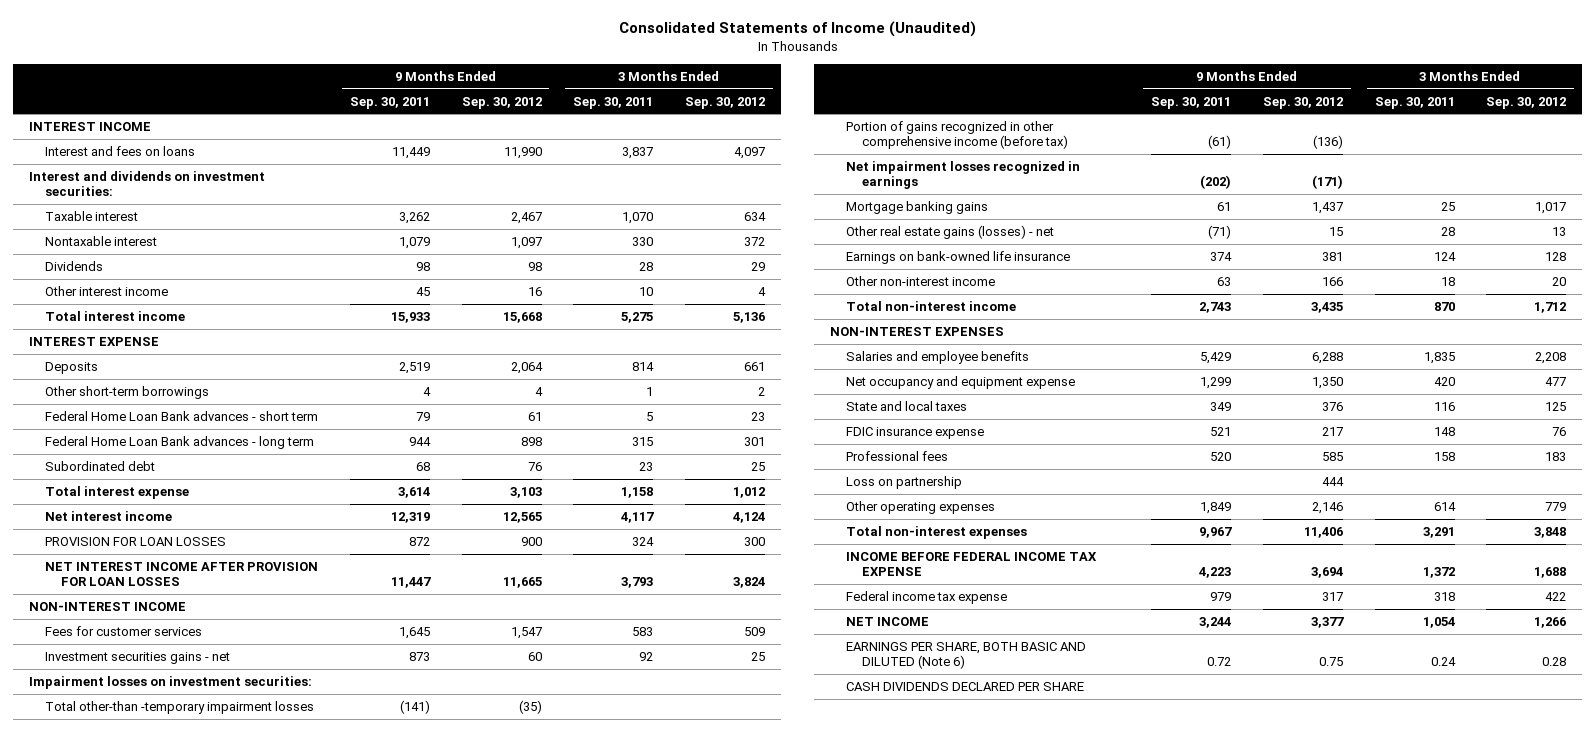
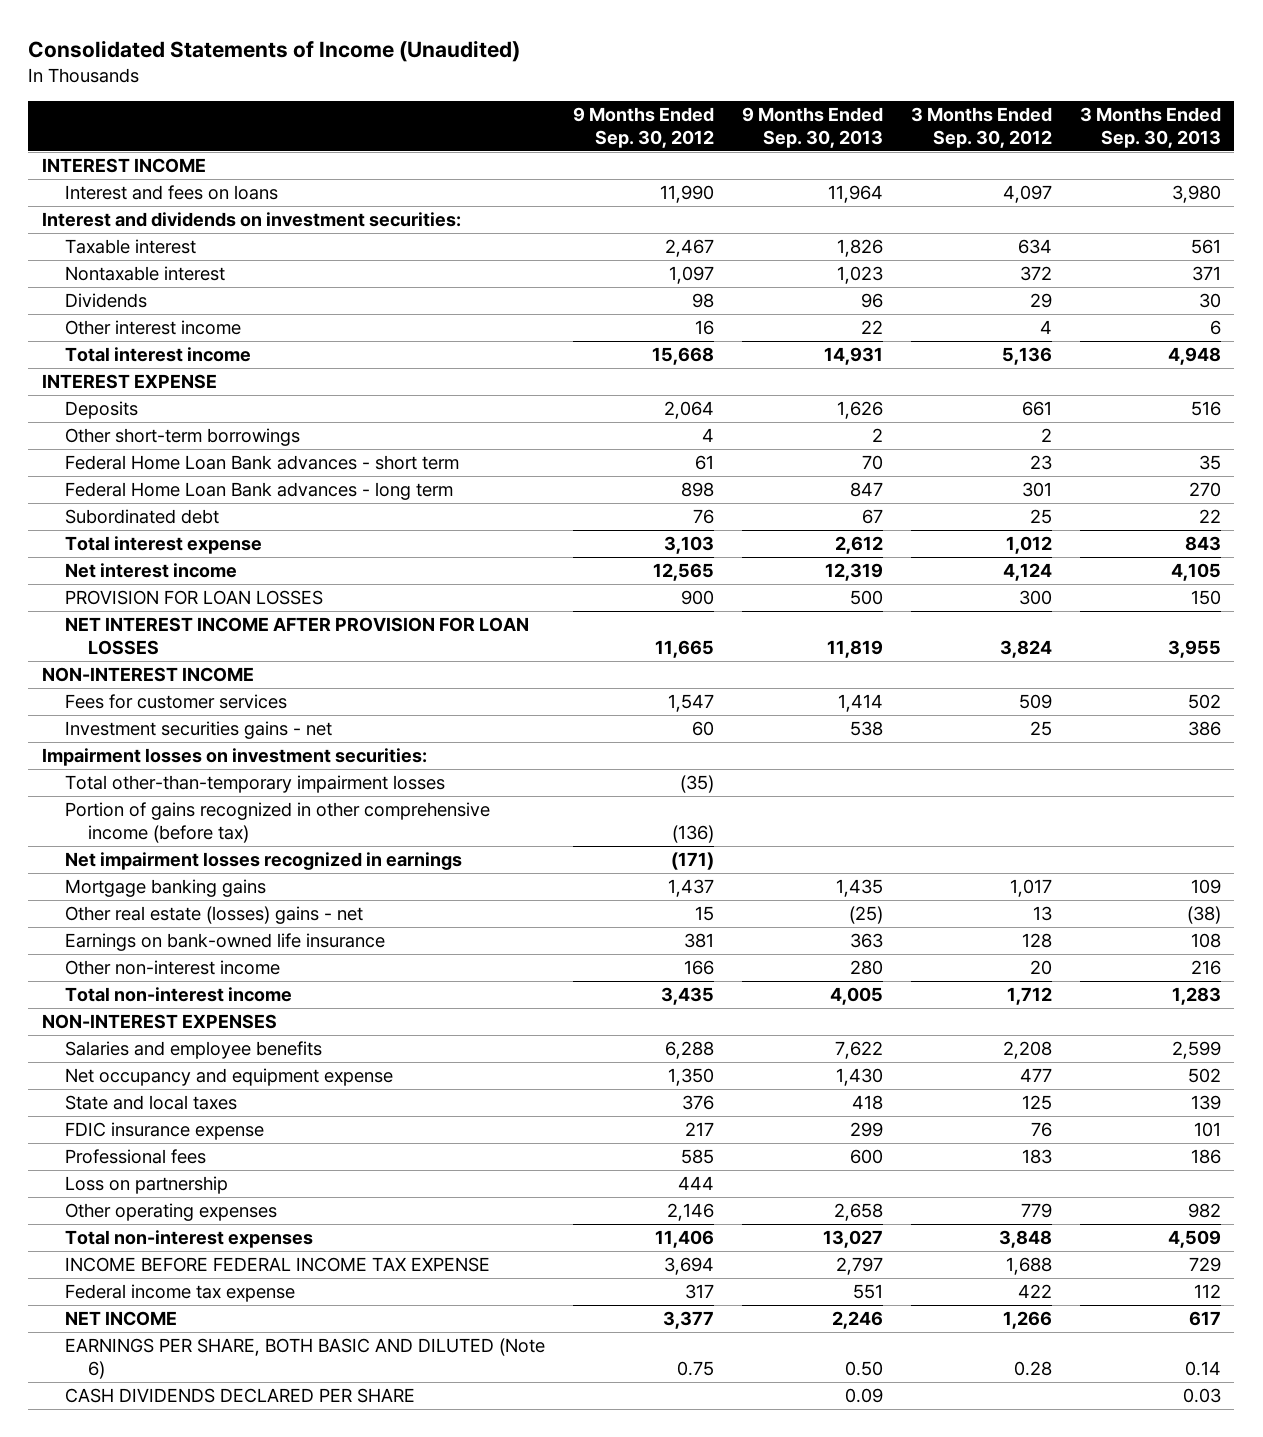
[349,96,430,109] Sep. 30, 2011 -> none
[573,96,654,109] Sep. 30, 2011 -> none
none -> [741,107,883,148] 9 Months Ended Sep. 30, 2013
none -> [1079,107,1221,148] 3 Months Ended Sep. 30, 2013
[44,701,314,715] Total other-than -temporary impairment losses -> [64,775,445,794] Total other-than-temporary impairment losses
[845,225,1054,240] Other real estate gains (losses) - net -> [64,906,363,925] Other real estate (losses) gains - net

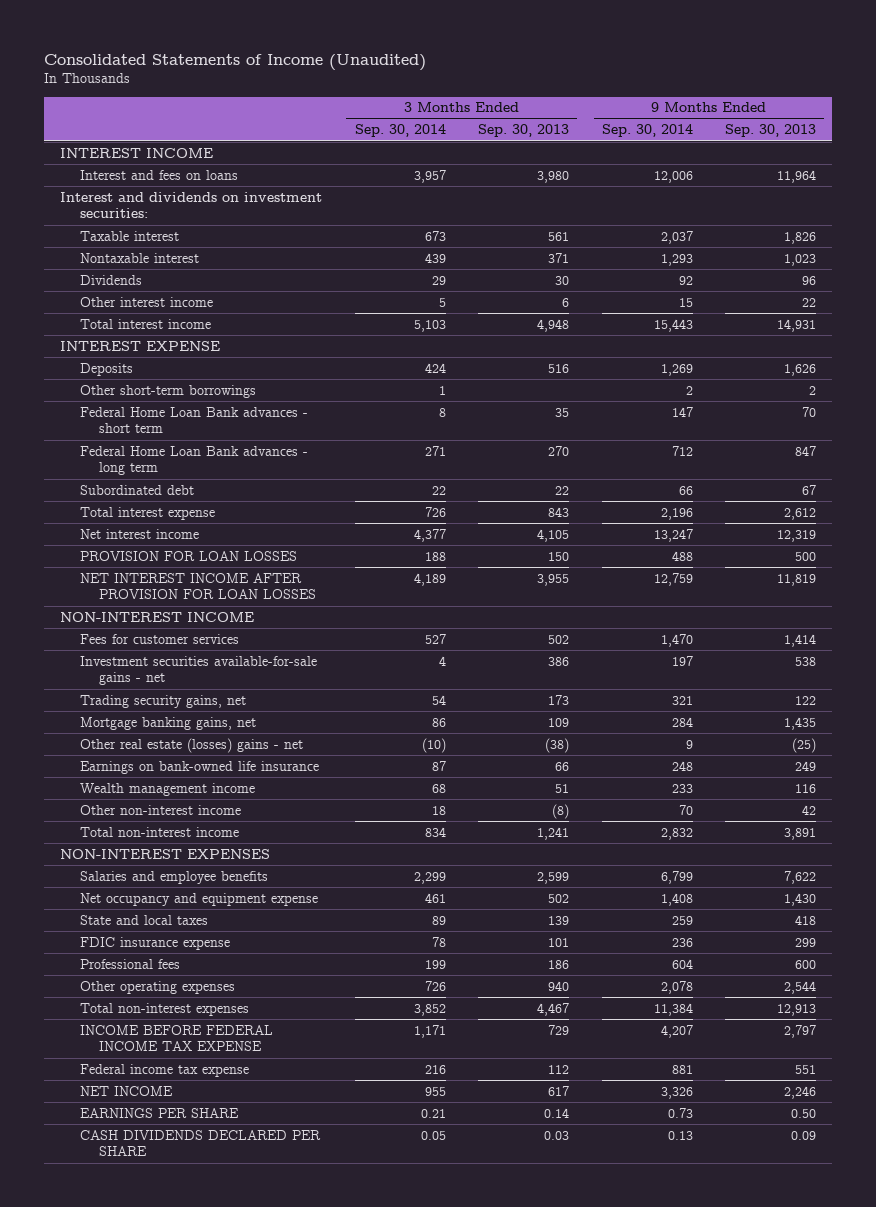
[572,107,714,148] 9 Months Ended Sep. 30, 2012 -> none
[910,107,1052,148] 3 Months Ended Sep. 30, 2012 -> none
none -> [354,124,446,138] Sep. 30, 2014
none -> [601,124,693,138] Sep. 30, 2014
[42,748,428,767] Impairment losses on investment securities: -> none
[64,775,445,794] Total other-than-temporary impairment losses -> none
[64,802,490,843] Portion of gains recognized in other comprehensive income (before tax) -> none
[64,852,462,871] Net impairment losses recognized in earnings -> none
[64,721,332,740] Investment securities gains - net -> [79,655,317,686] Investment securities available-for-sale gains - net
none -> [79,694,246,708] Trading security gains, net
[64,879,266,898] Mortgage banking gains -> [79,716,256,730] Mortgage banking gains, net
[849,933,883,949] 363 -> [795,760,817,771] 249
[1190,933,1221,949] 108 -> [555,761,570,771] 66
none -> [79,782,255,796] Wealth management income
[849,960,883,976] 280 -> [802,804,817,815] 42
[1190,960,1221,976] 216 -> [552,803,570,819] (8)
[829,987,883,1006] 4,005 -> [784,827,817,840] 3,891
[1171,987,1221,1006] 1,283 -> [537,826,570,840] 1,241
[64,1176,228,1195] Loss on partnership -> none
[833,1203,883,1222] 2,658 -> [784,980,817,994] 2,544
[1187,1203,1221,1219] 982 -> [548,980,570,991] 940
[822,1230,883,1249] 13,027 -> [777,1003,817,1016] 12,913
[1167,1230,1221,1249] 4,509 -> [537,1002,570,1016] 4,467
[64,1338,545,1379] EARNINGS PER SHARE, BOTH BASIC AND DILUTED (Note 6) -> [79,1107,239,1118] EARNINGS PER SHARE

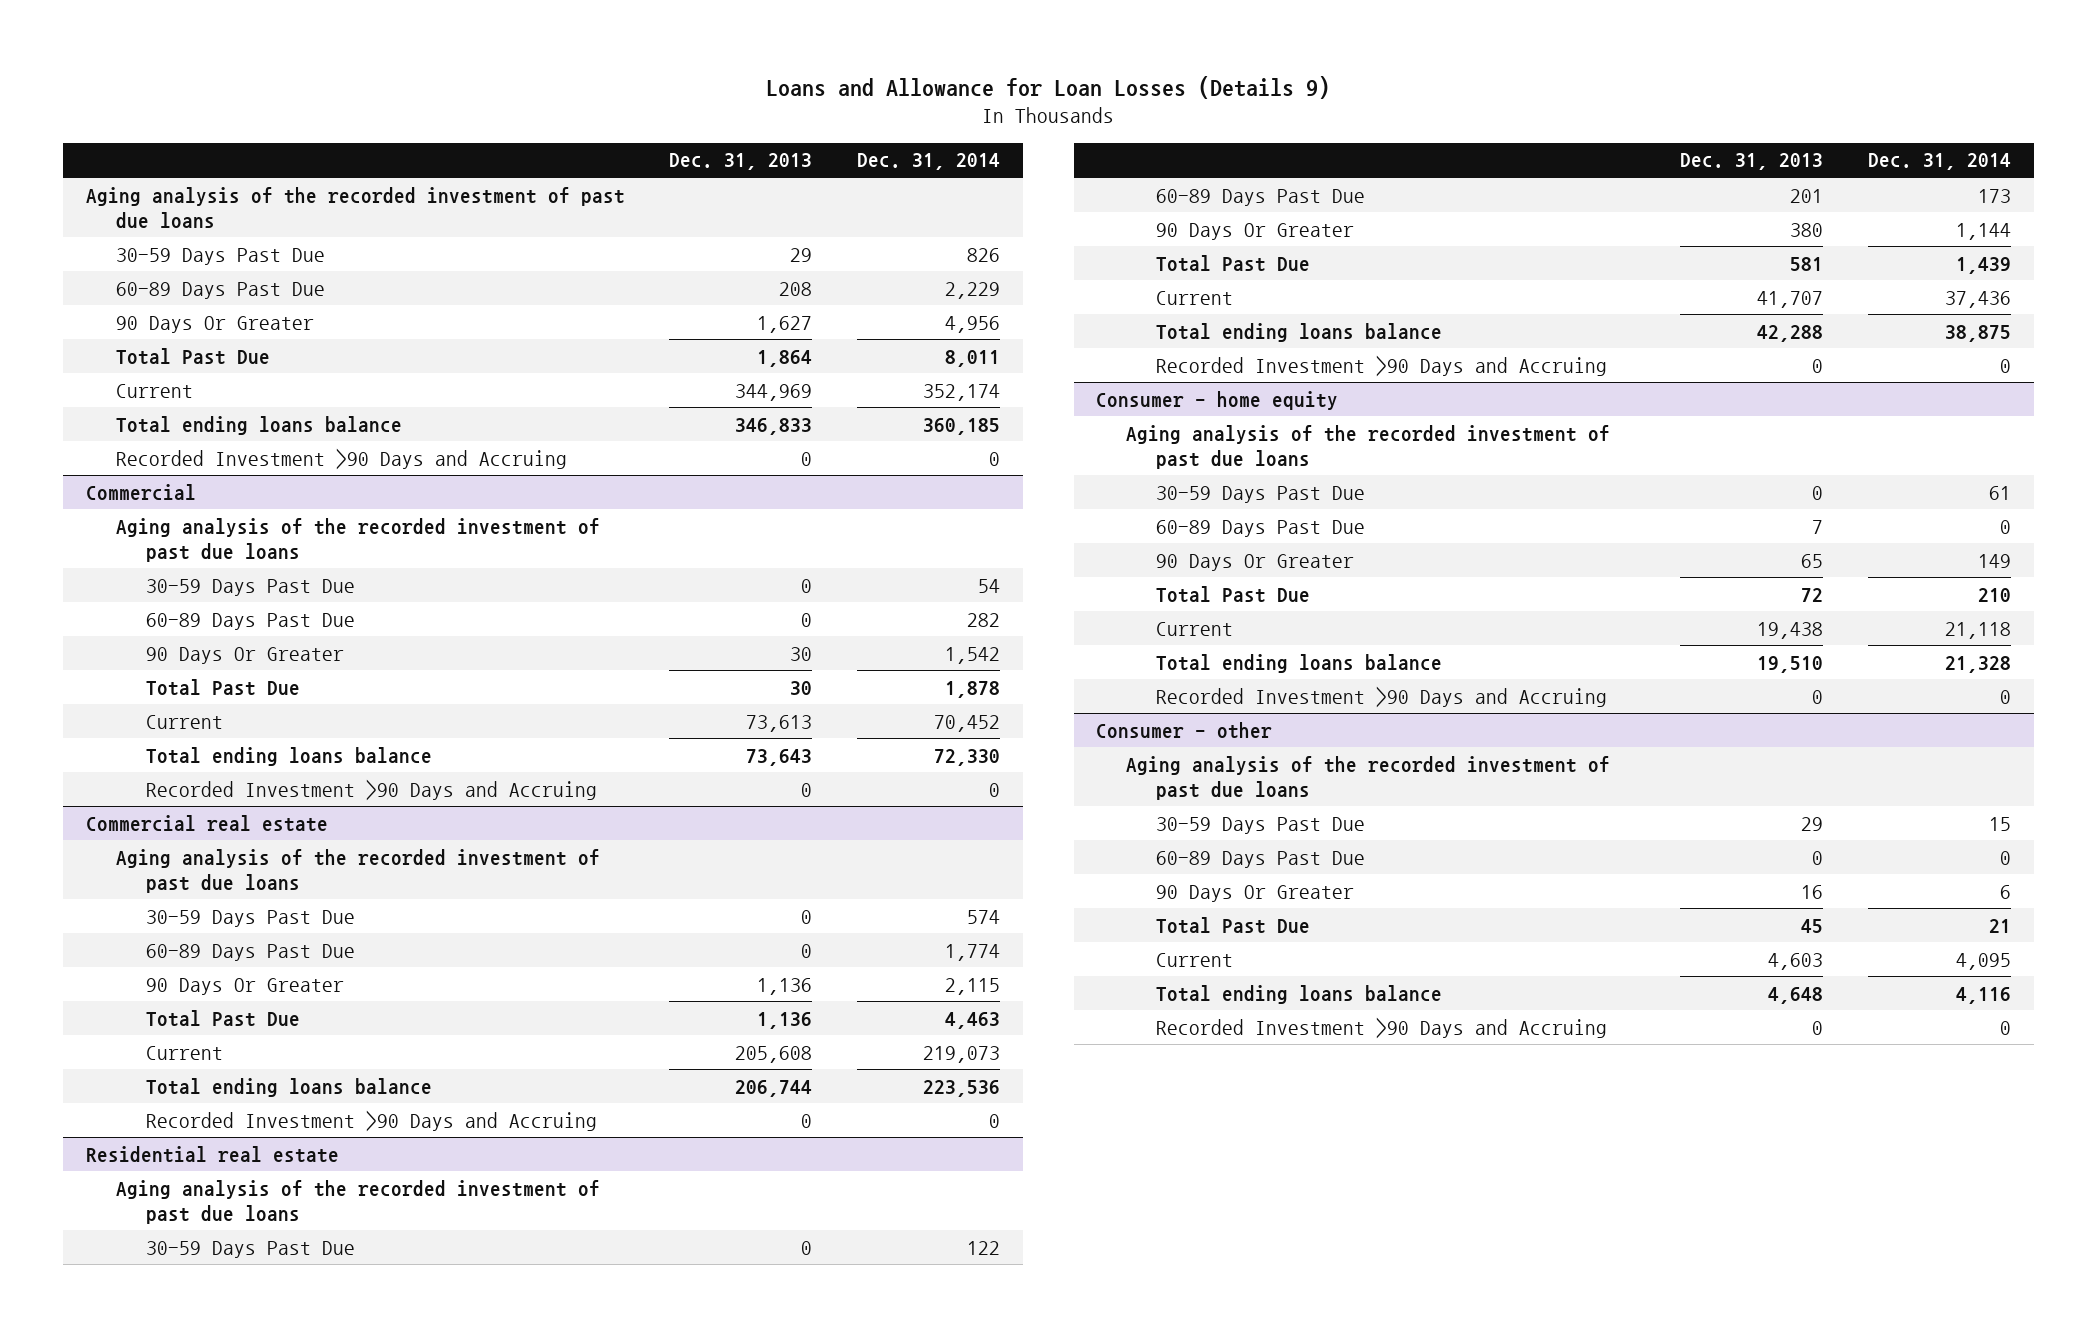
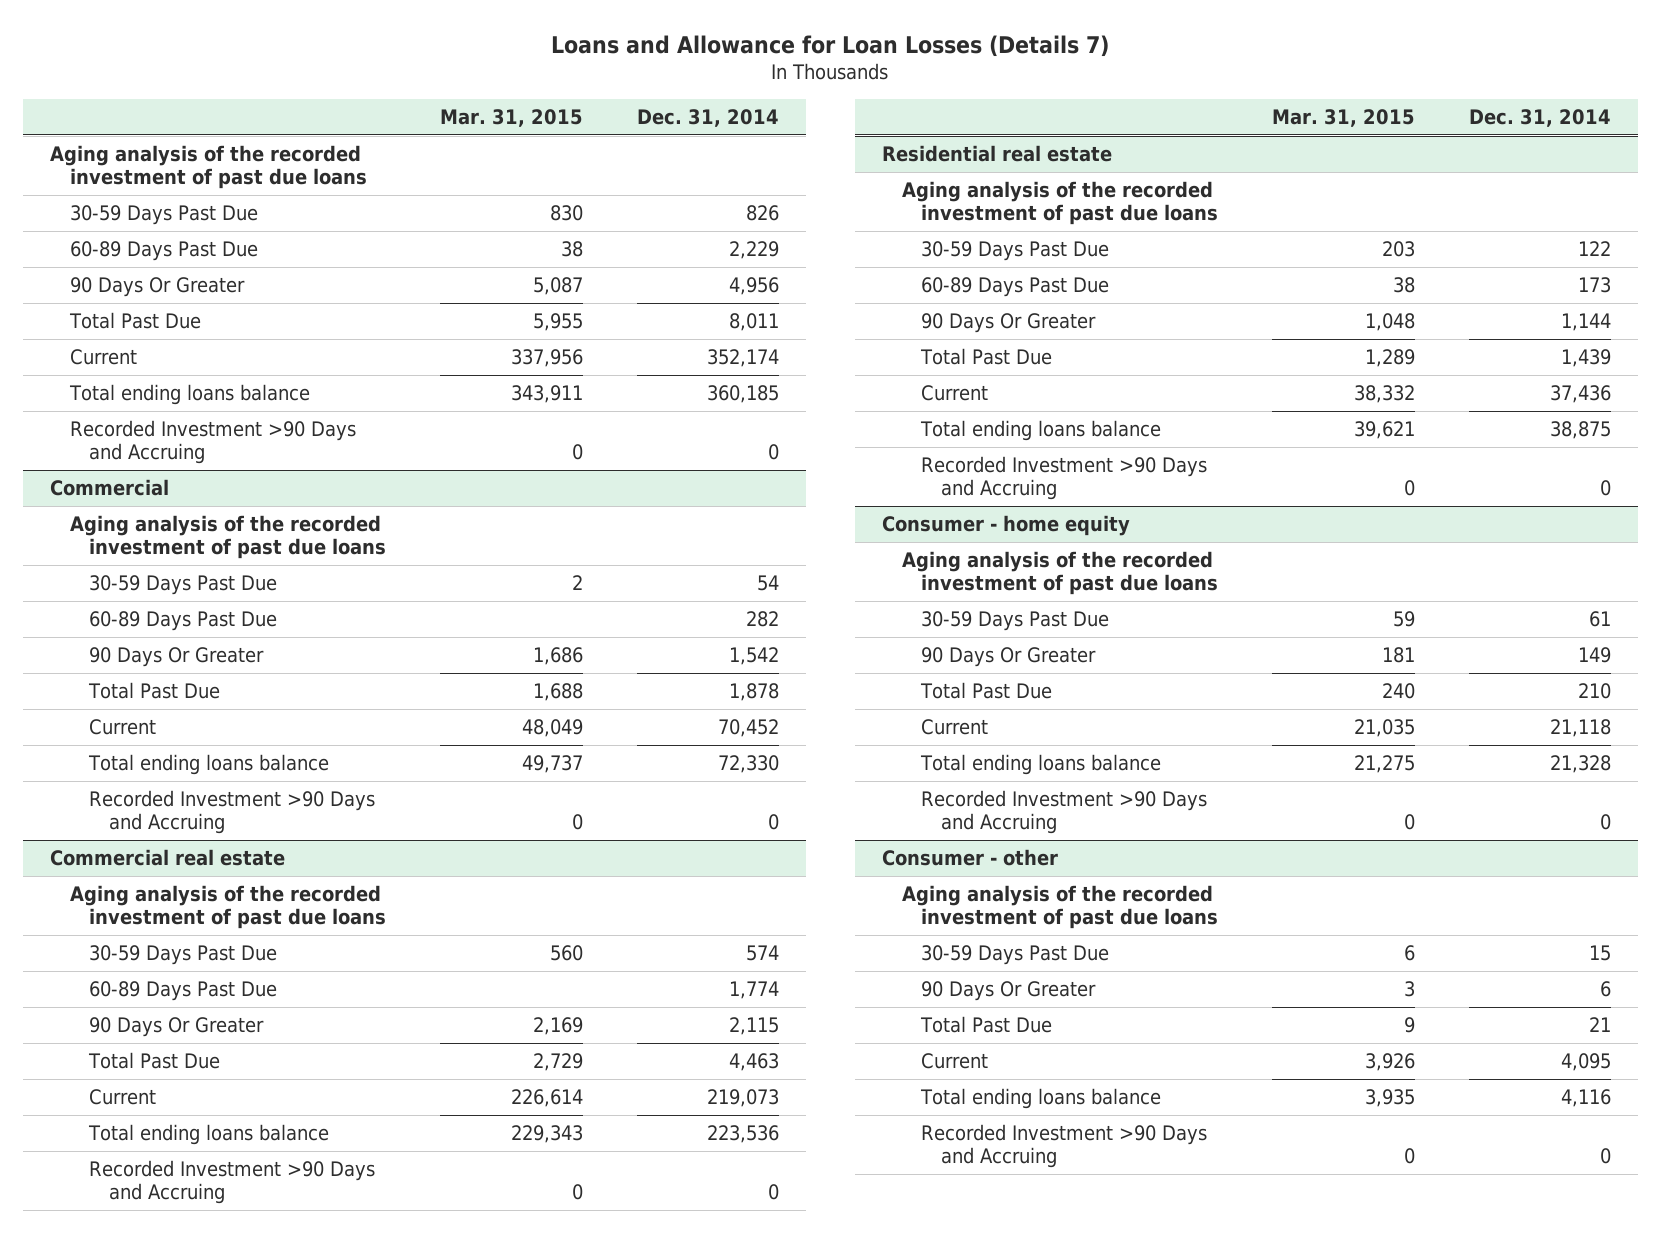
[766,75,1331,99] Loans and Allowance for Loan Losses (Details 9) -> [551,34,1110,57] Loans and Allowance for Loan Losses (Details 7)
[669,153,813,171] Dec. 31, 2013 -> none
none -> [440,108,584,127] Mar. 31, 2015
[1156,519,1366,537] 60-89 Days Past Due -> none
[1156,850,1366,868] 60-89 Days Past Due -> none

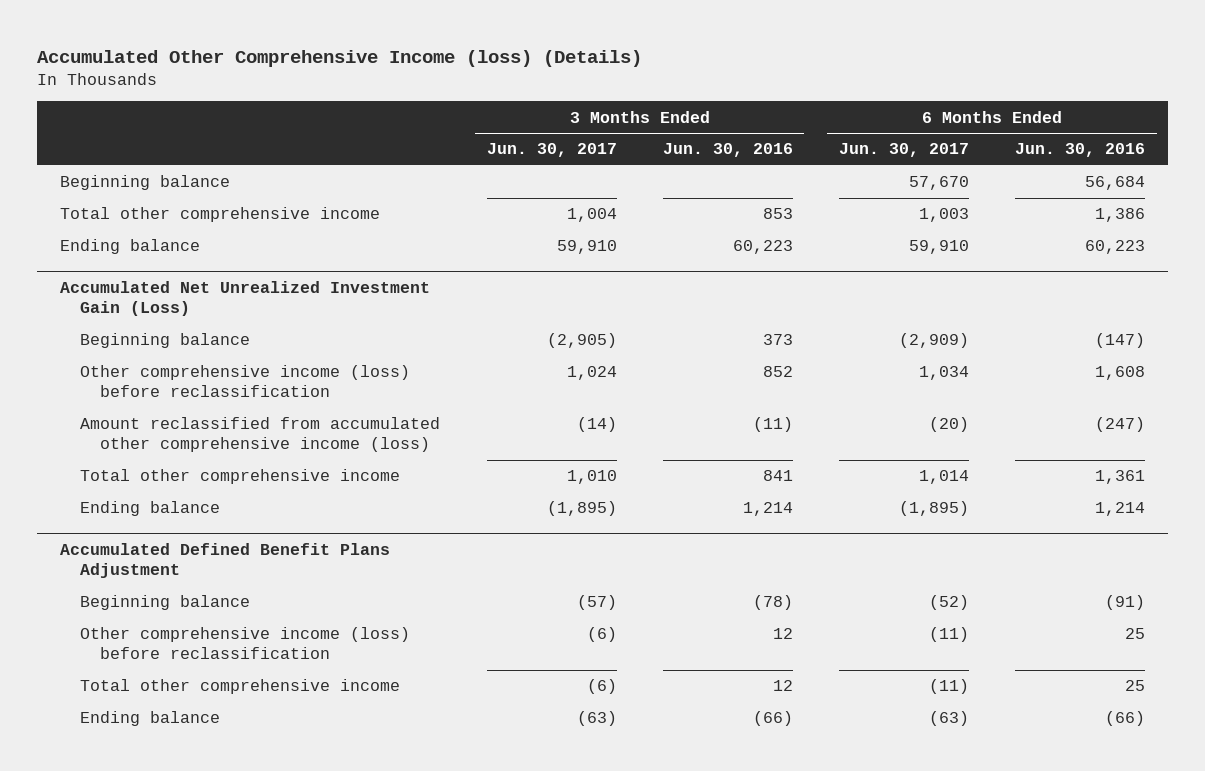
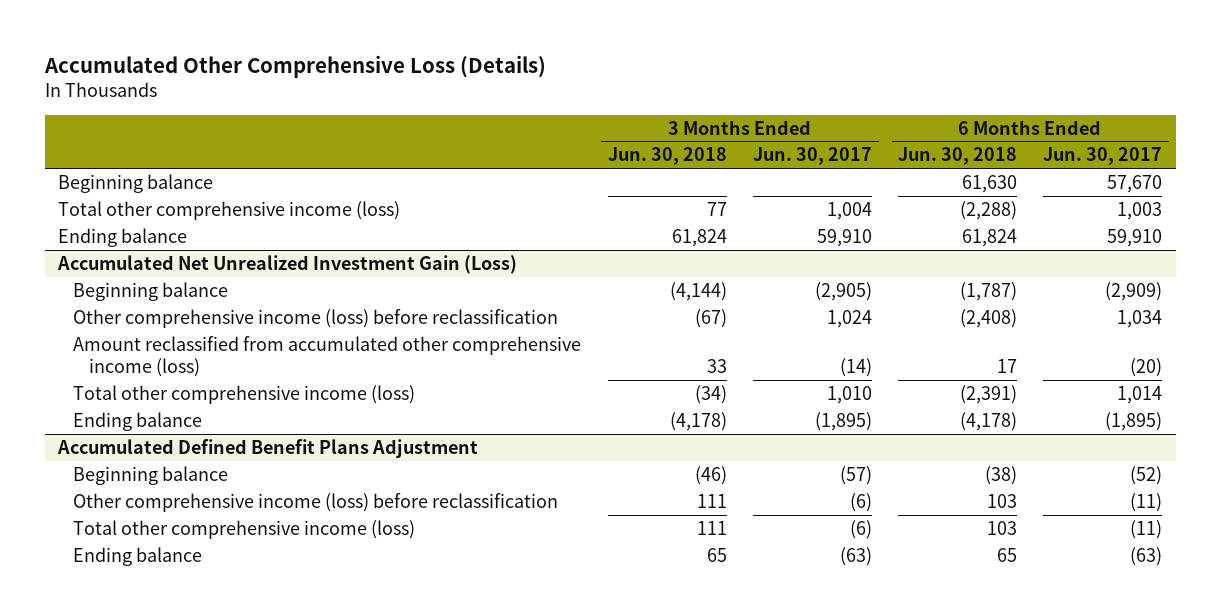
[37,49,643,67] Accumulated Other Comprehensive Income (loss) (Details) -> [44,54,547,78] Accumulated Other Comprehensive Loss (Details)
[662,143,793,158] Jun. 30, 2016 -> none
[1015,143,1146,158] Jun. 30, 2016 -> none
none -> [607,147,727,166] Jun. 30, 2018
none -> [898,147,1018,166] Jun. 30, 2018
[60,207,381,223] Total other comprehensive income -> [58,200,401,220] Total other comprehensive income (loss)
[80,469,401,485] Total other comprehensive income -> [73,384,416,404] Total other comprehensive income (loss)
[80,679,401,695] Total other comprehensive income -> [73,519,416,539] Total other comprehensive income (loss)

